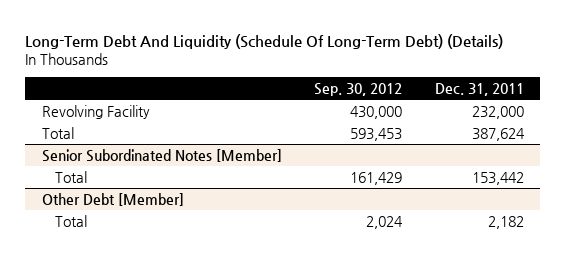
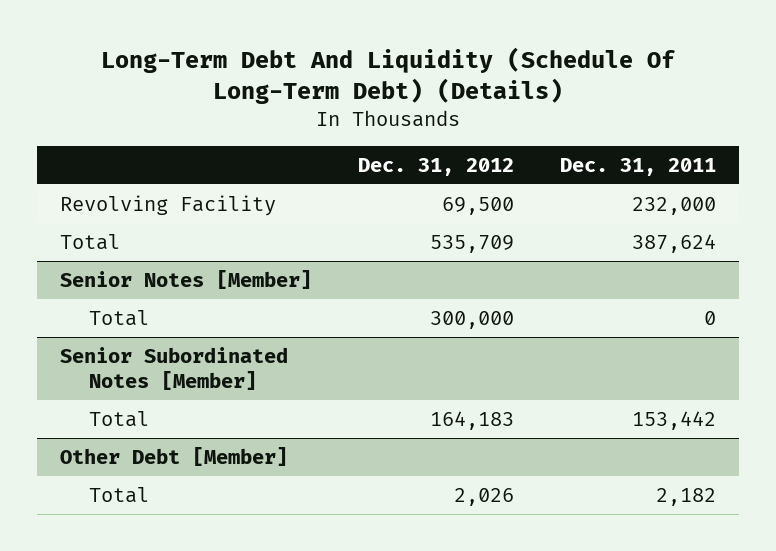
[314,82,403,96] Sep. 30, 2012 -> none
none -> [357,157,514,176] Dec. 31, 2012
none -> [59,269,312,289] Senior Notes [Member]
none -> [89,309,150,326] Total

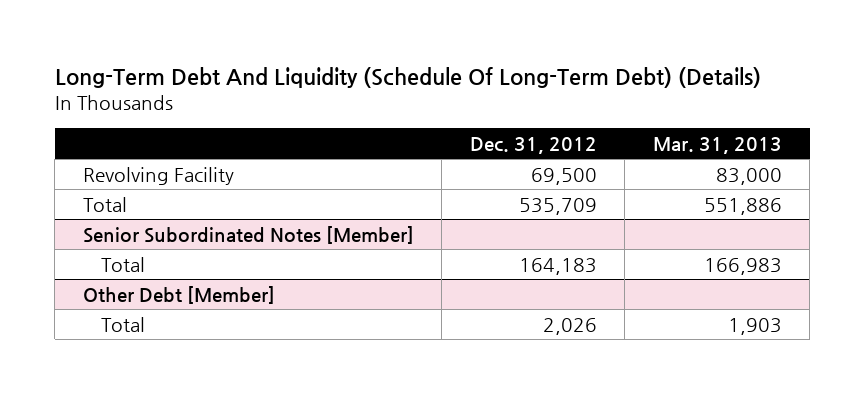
[559,157,716,176] Dec. 31, 2011 -> none
none -> [652,136,782,154] Mar. 31, 2013
[59,269,312,289] Senior Notes [Member] -> none
[89,309,150,326] Total -> none

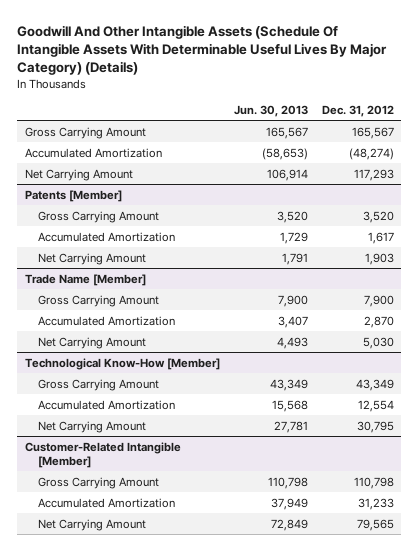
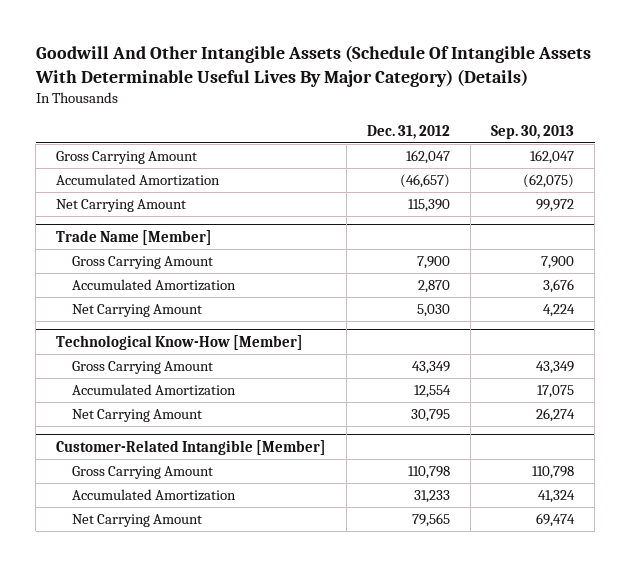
[233,105,308,118] Jun. 30, 2013 -> none
none -> [491,124,575,139] Sep. 30, 2013
[24,189,122,202] Patents [Member] -> none
[37,210,159,223] Gross Carrying Amount -> none
[37,231,175,242] Accumulated Amortization -> none
[37,252,146,265] Net Carrying Amount -> none
[351,126,394,139] 165,567 -> [406,150,451,165] 162,047
[348,147,394,160] (48,274) -> [400,174,451,189] (46,657)
[353,168,394,181] 117,293 -> [408,199,451,213] 115,390

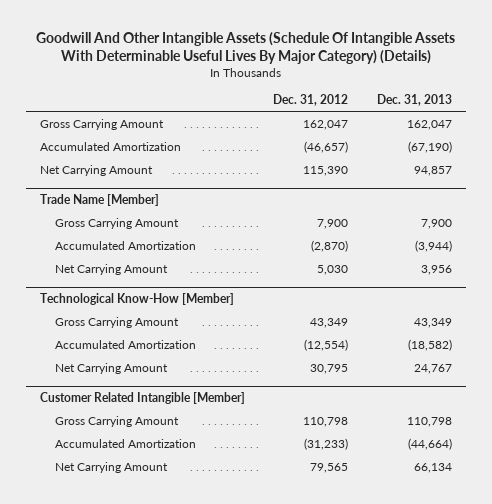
[491,124,575,139] Sep. 30, 2013 -> none
none -> [376,94,452,107] Dec. 31, 2013
[418,280,451,294] 2,870 -> [311,239,349,252] (2,870)
[414,385,452,399] 12,554 -> [304,338,349,351] (12,554)
[56,440,327,456] Customer-Related Intangible [Member] -> [39,391,245,404] Customer Related Intangible [Member]
[414,490,451,504] 31,233 -> [304,437,349,450] (31,233)

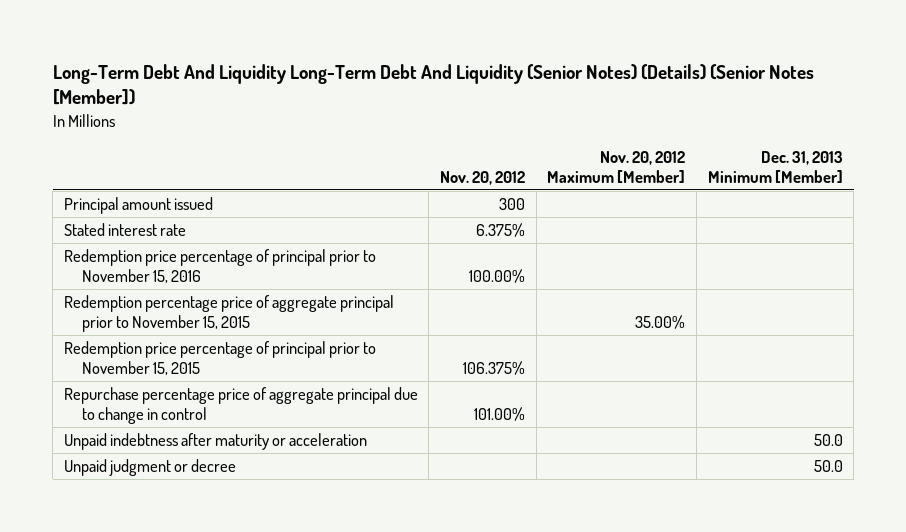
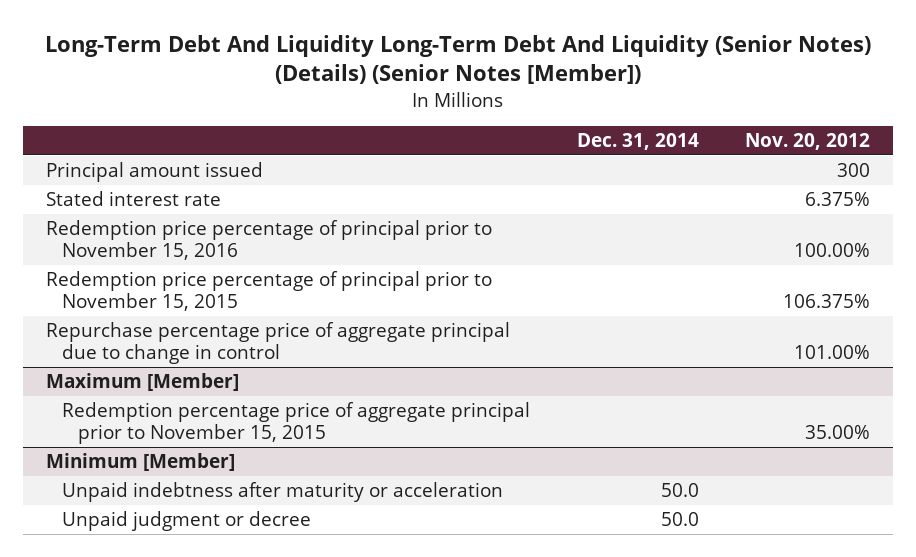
[547,151,686,183] Nov. 20, 2012 Maximum [Member] -> none
[707,151,843,183] Dec. 31, 2013 Minimum [Member] -> none
none -> [576,132,699,150] Dec. 31, 2014
[63,295,394,332] Redemption percentage price of aggregate principal prior to November 15, 2015 -> none
none -> [46,373,240,392] Maximum [Member]
none -> [62,402,531,445] Redemption percentage price of aggregate principal prior to November 15, 2015
none -> [46,453,236,472] Minimum [Member]

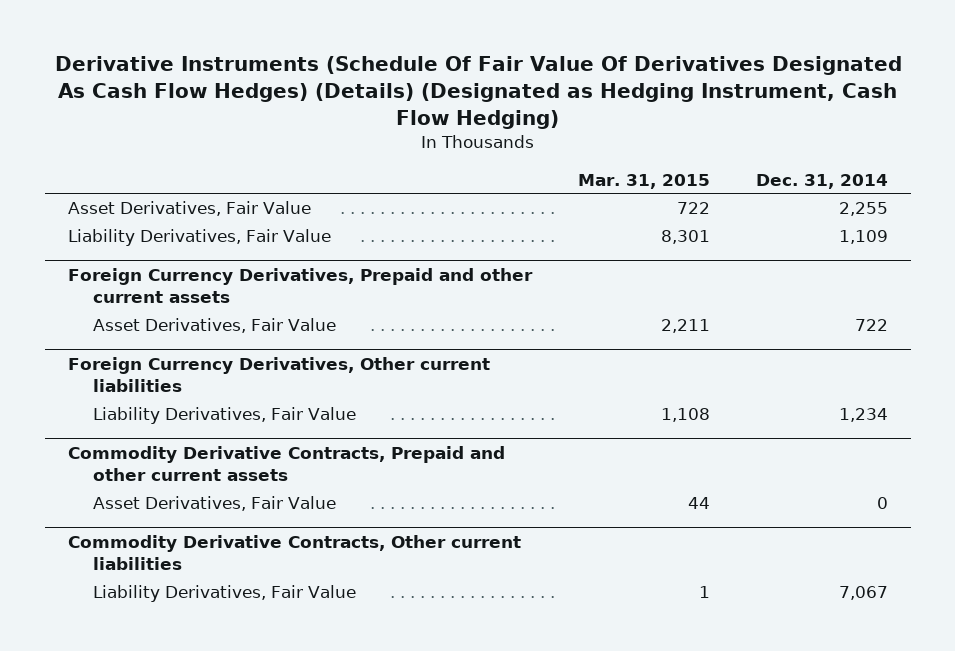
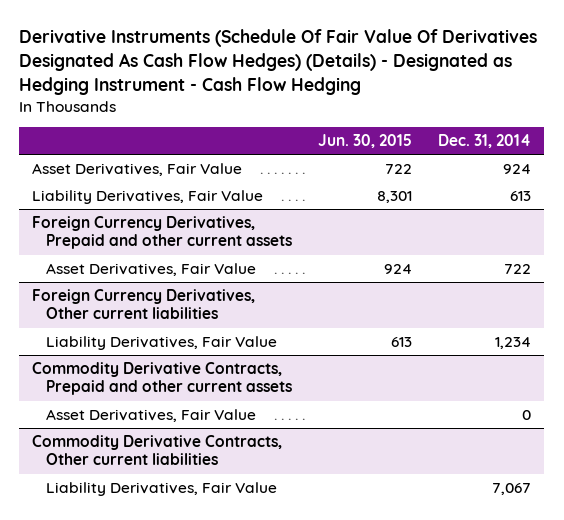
[54,56,902,129] Derivative Instruments (Schedule Of Fair Value Of Derivatives Designated As Cash Flow Hedges) (Details) (Designated as Hedging Instrument, Cash Flow Hedging) -> [19,29,538,95] Derivative Instruments (Schedule Of Fair Value Of Derivatives Designated As Cash Flow Hedges) (Details) - Designated as Hedging Instrument - Cash Flow Hedging
[577,173,710,189] Mar. 31, 2015 -> none
none -> [318,134,413,149] Jun. 30, 2015
[838,202,888,217] 2,255 -> [503,164,532,175] 924
[838,230,888,245] 1,109 -> [510,191,532,202] 613

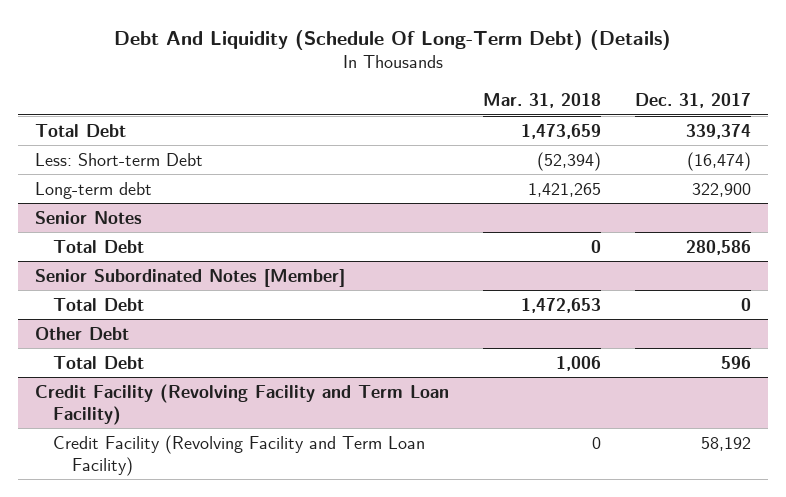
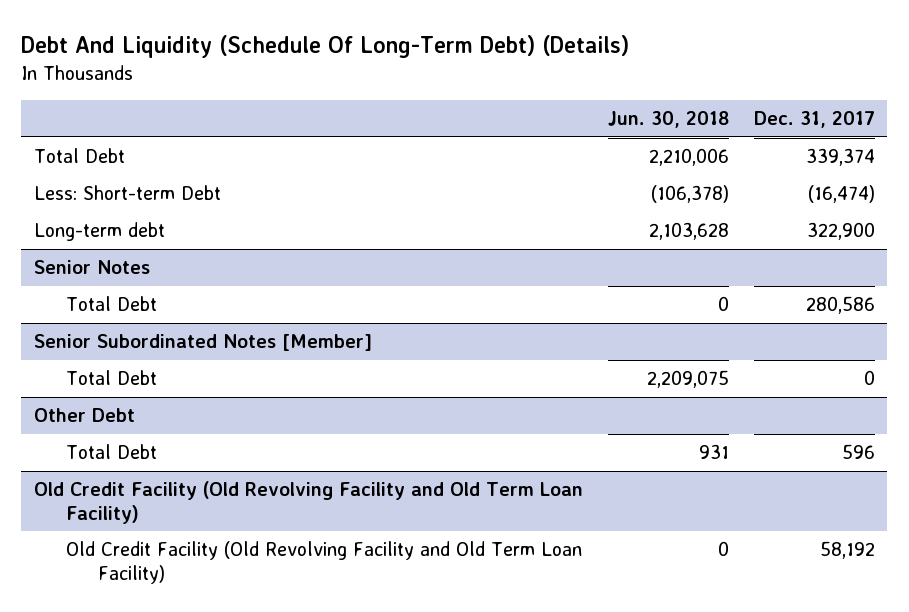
[482,93,601,109] Mar. 31, 2018 -> none
none -> [607,111,729,129] Jun. 30, 2018
[34,383,449,426] Credit Facility (Revolving Facility and Term Loan Facility) -> [33,481,583,524] Old Credit Facility (Old Revolving Facility and Old Term Loan Facility)
[53,434,426,477] Credit Facility (Revolving Facility and Term Loan Facility) -> [65,541,582,584] Old Credit Facility (Old Revolving Facility and Old Term Loan Facility)

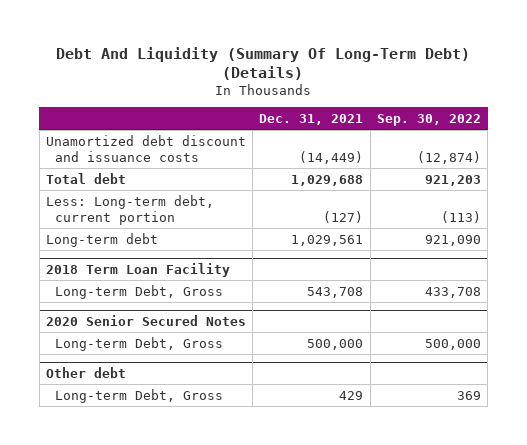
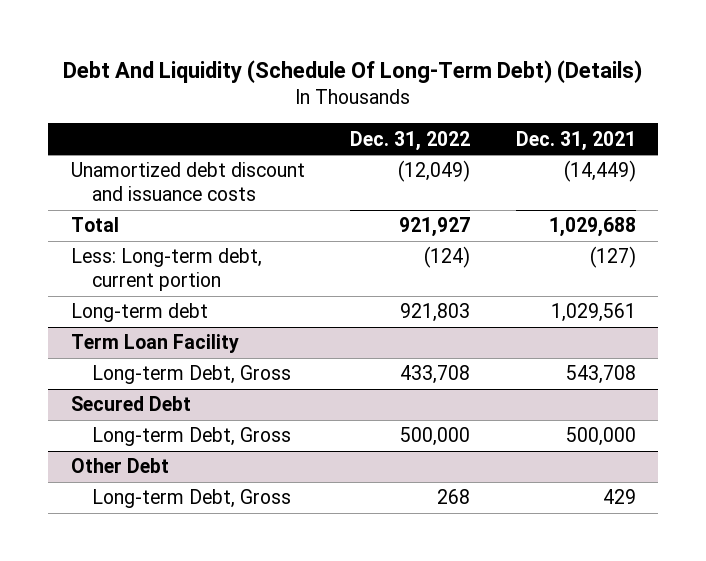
[56,46,471,80] Debt And Liquidity (Summary Of Long-Term Debt) (Details) -> [63,60,643,84] Debt And Liquidity (Schedule Of Long-Term Debt) (Details)
[376,113,481,126] Sep. 30, 2022 -> none
none -> [350,130,471,151] Dec. 31, 2022
[45,172,126,184] Total debt -> [70,217,119,233] Total
[45,262,230,277] 2018 Term Loan Facility -> [70,334,239,354] Term Loan Facility
[45,314,246,326] 2020 Senior Secured Notes -> [70,396,191,412] Secured Debt
[45,366,126,378] Other debt -> [70,458,169,474] Other Debt

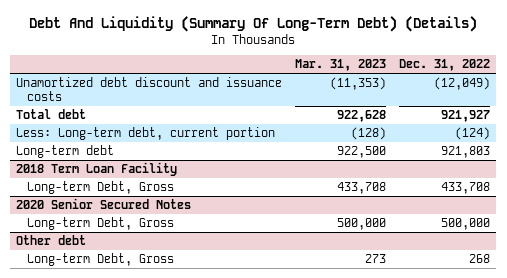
[63,60,643,84] Debt And Liquidity (Schedule Of Long-Term Debt) (Details) -> [29,16,478,33] Debt And Liquidity (Summary Of Long-Term Debt) (Details)
[515,130,636,151] Dec. 31, 2021 -> none
none -> [295,59,387,72] Mar. 31, 2023
[70,217,119,233] Total -> [16,109,87,120] Total debt
[70,334,239,354] Term Loan Facility -> [16,162,178,177] 2018 Term Loan Facility
[70,396,191,412] Secured Debt -> [16,198,192,210] 2020 Senior Secured Notes
[70,458,169,474] Other Debt -> [16,235,87,246] Other debt

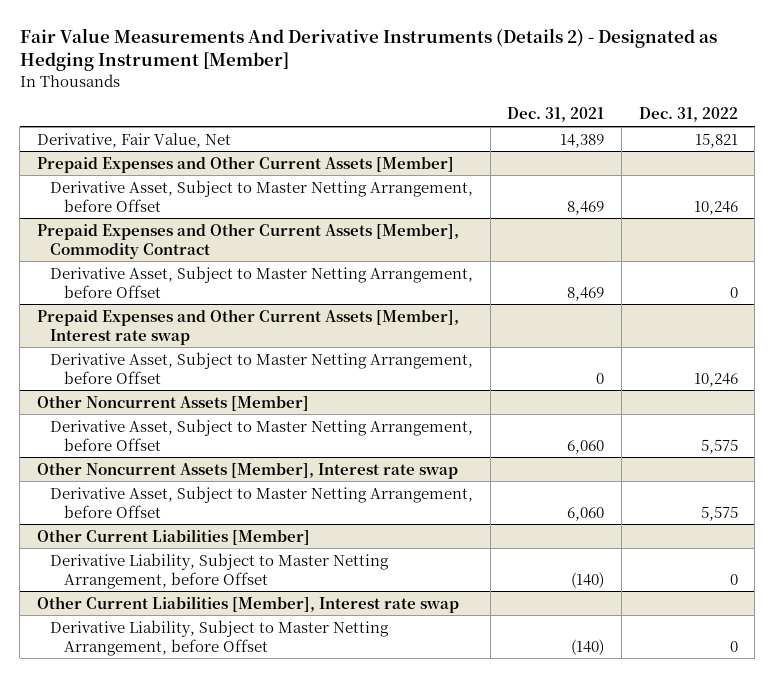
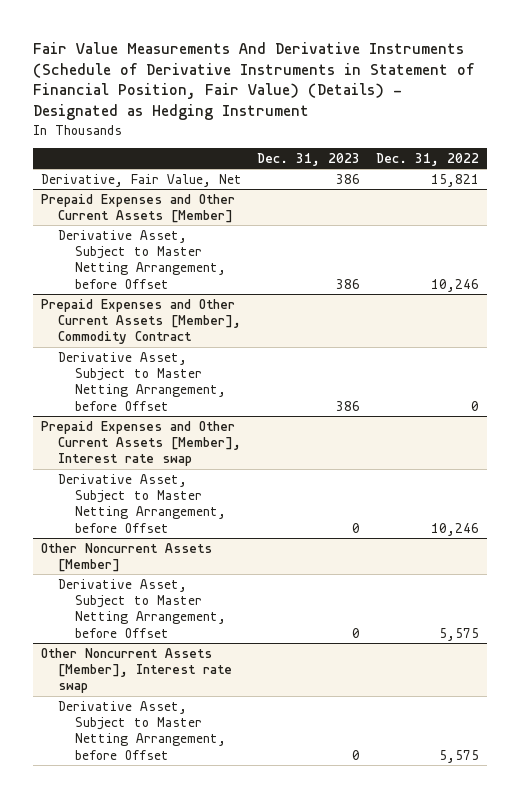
[19,28,717,72] Fair Value Measurements And Derivative Instruments (Details 2) - Designated as Hedging Instrument [Member] -> [32,41,474,121] Fair Value Measurements And Derivative Instruments (Schedule of Derivative Instruments in Statement of Financial Position, Fair Value) (Details) - Designated as Hedging Instrument
[507,107,605,123] Dec. 31, 2021 -> none
none -> [257,152,361,166] Dec. 31, 2023
[37,528,311,545] Other Current Liabilities [Member] -> none
[50,552,390,589] Derivative Liability, Subject to Master Netting Arrangement, before Offset -> none
[37,595,460,613] Other Current Liabilities [Member], Interest rate swap -> none
[50,619,390,656] Derivative Liability, Subject to Master Netting Arrangement, before Offset -> none

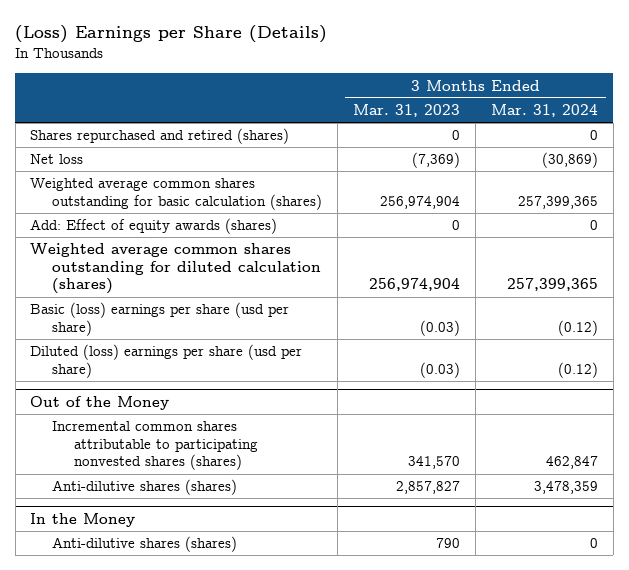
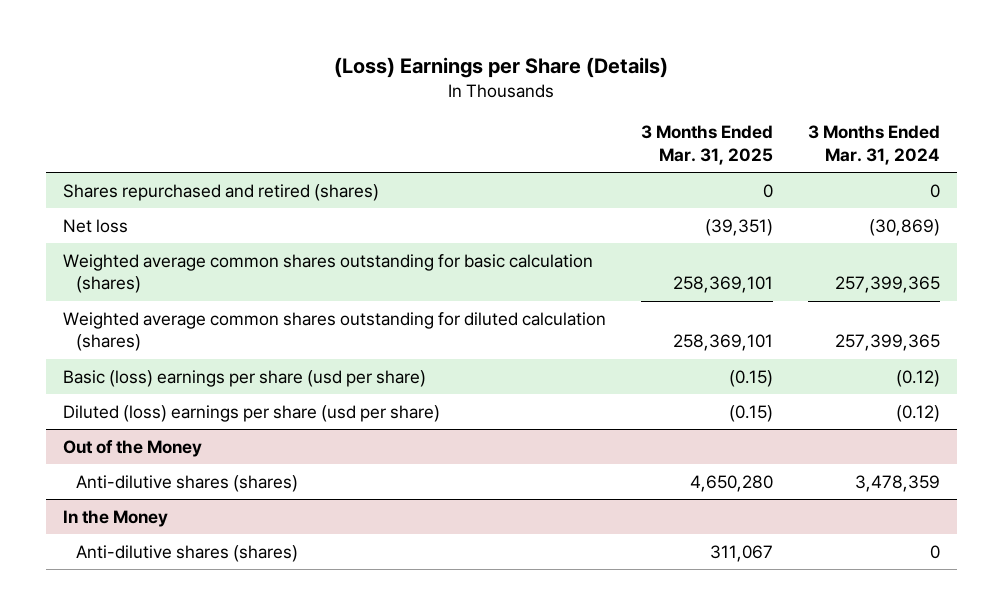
[353,104,461,118] Mar. 31, 2023 -> none
none -> [640,125,773,165] 3 Months Ended Mar. 31, 2025
[30,218,278,235] Add: Effect of equity awards (shares) -> none
[52,421,259,471] Incremental common shares attributable to participating nonvested shares (shares) -> none

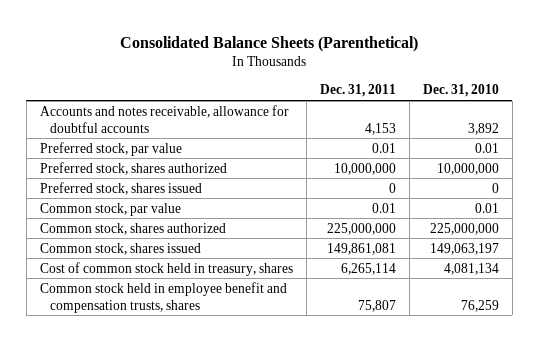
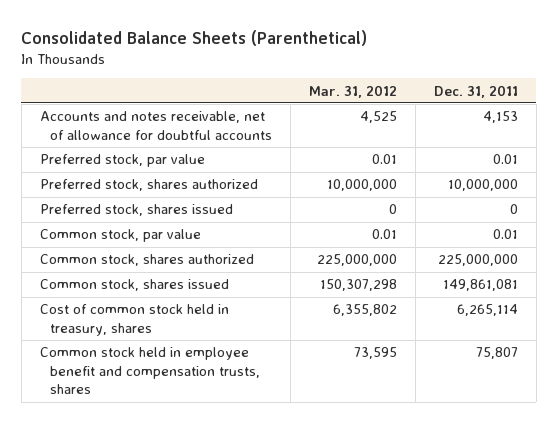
[422,84,499,98] Dec. 31, 2010 -> none
none -> [309,84,398,98] Mar. 31, 2012
[39,104,289,133] Accounts and notes receivable, allowance for doubtful accounts -> [39,111,273,140] Accounts and notes receivable, net of allowance for doubtful accounts

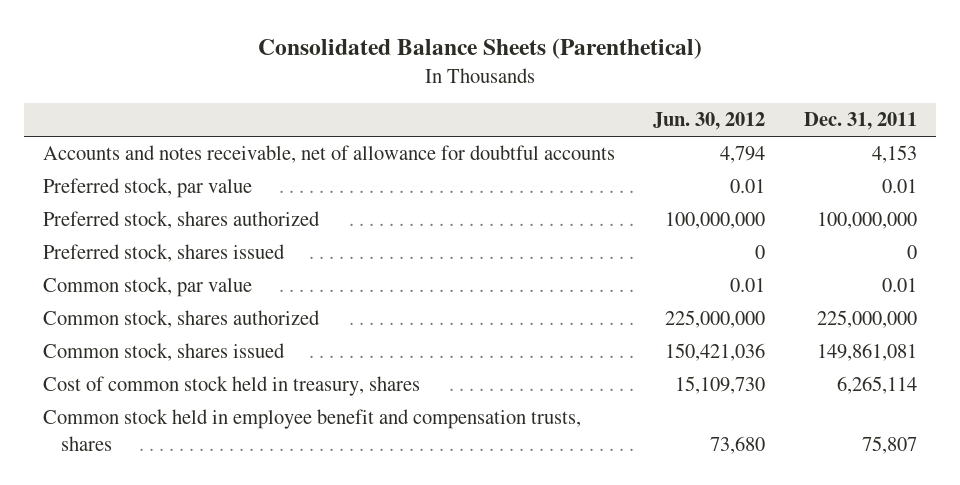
[309,84,398,98] Mar. 31, 2012 -> none
none -> [653,112,766,131] Jun. 30, 2012
[447,179,518,192] 10,000,000 -> [816,212,917,230] 100,000,000

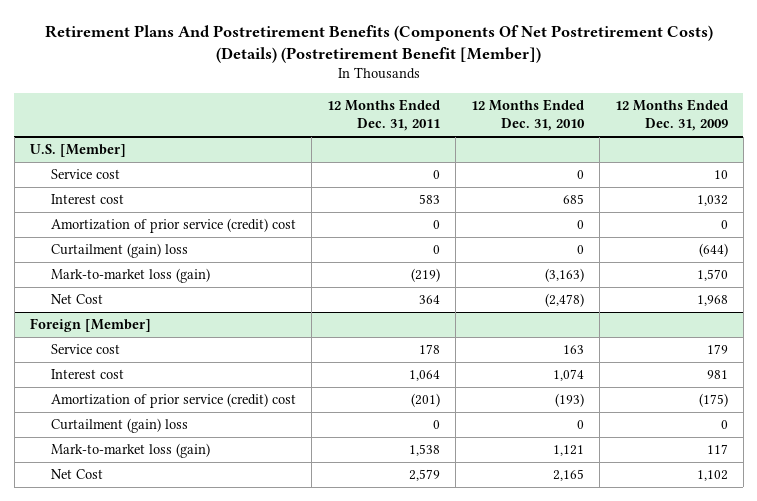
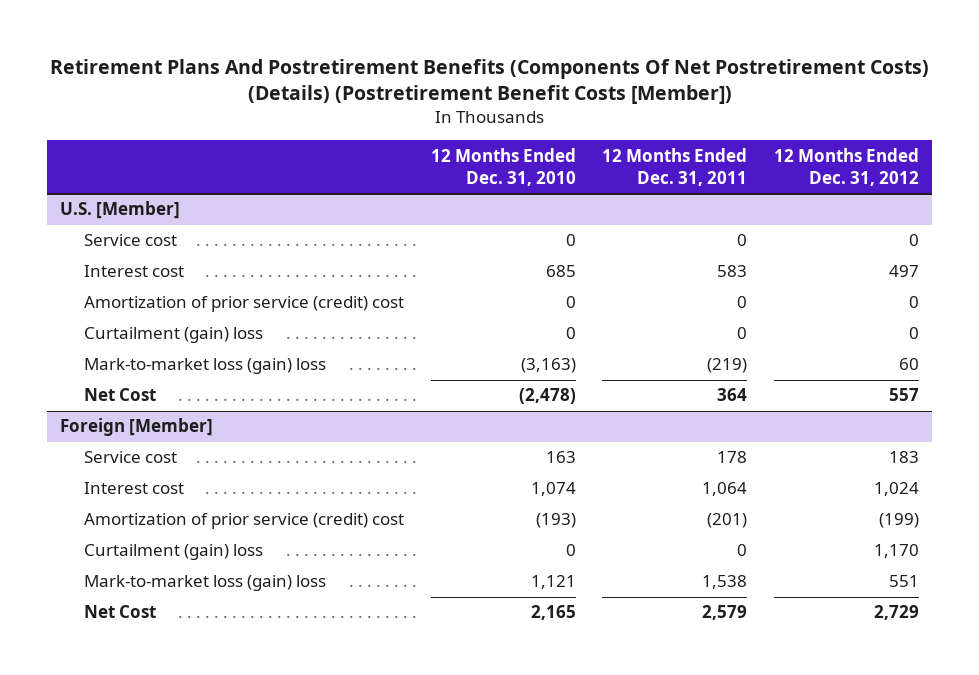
[44,24,713,64] Retirement Plans And Postretirement Benefits (Components Of Net Postretirement Costs) (Details) (Postretirement Benefit [Member]) -> [49,58,929,105] Retirement Plans And Postretirement Benefits (Components Of Net Postretirement Costs) (Details) (Postretirement Benefit Costs [Member])
[614,99,728,132] 12 Months Ended Dec. 31, 2009 -> none
none -> [773,147,919,186] 12 Months Ended Dec. 31, 2012
[50,268,210,284] Mark-to-market loss (gain) -> [83,358,326,375] Mark-to-market loss (gain) loss
[50,443,210,459] Mark-to-market loss (gain) -> [83,575,326,592] Mark-to-market loss (gain) loss

